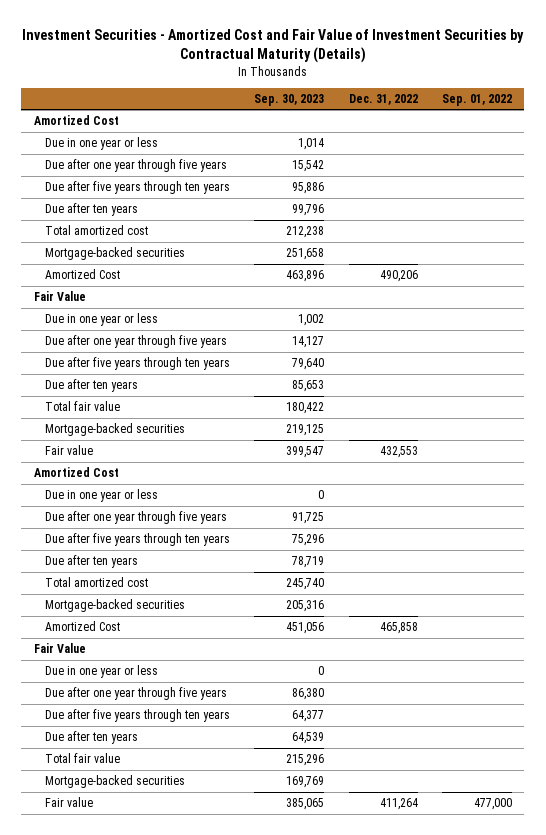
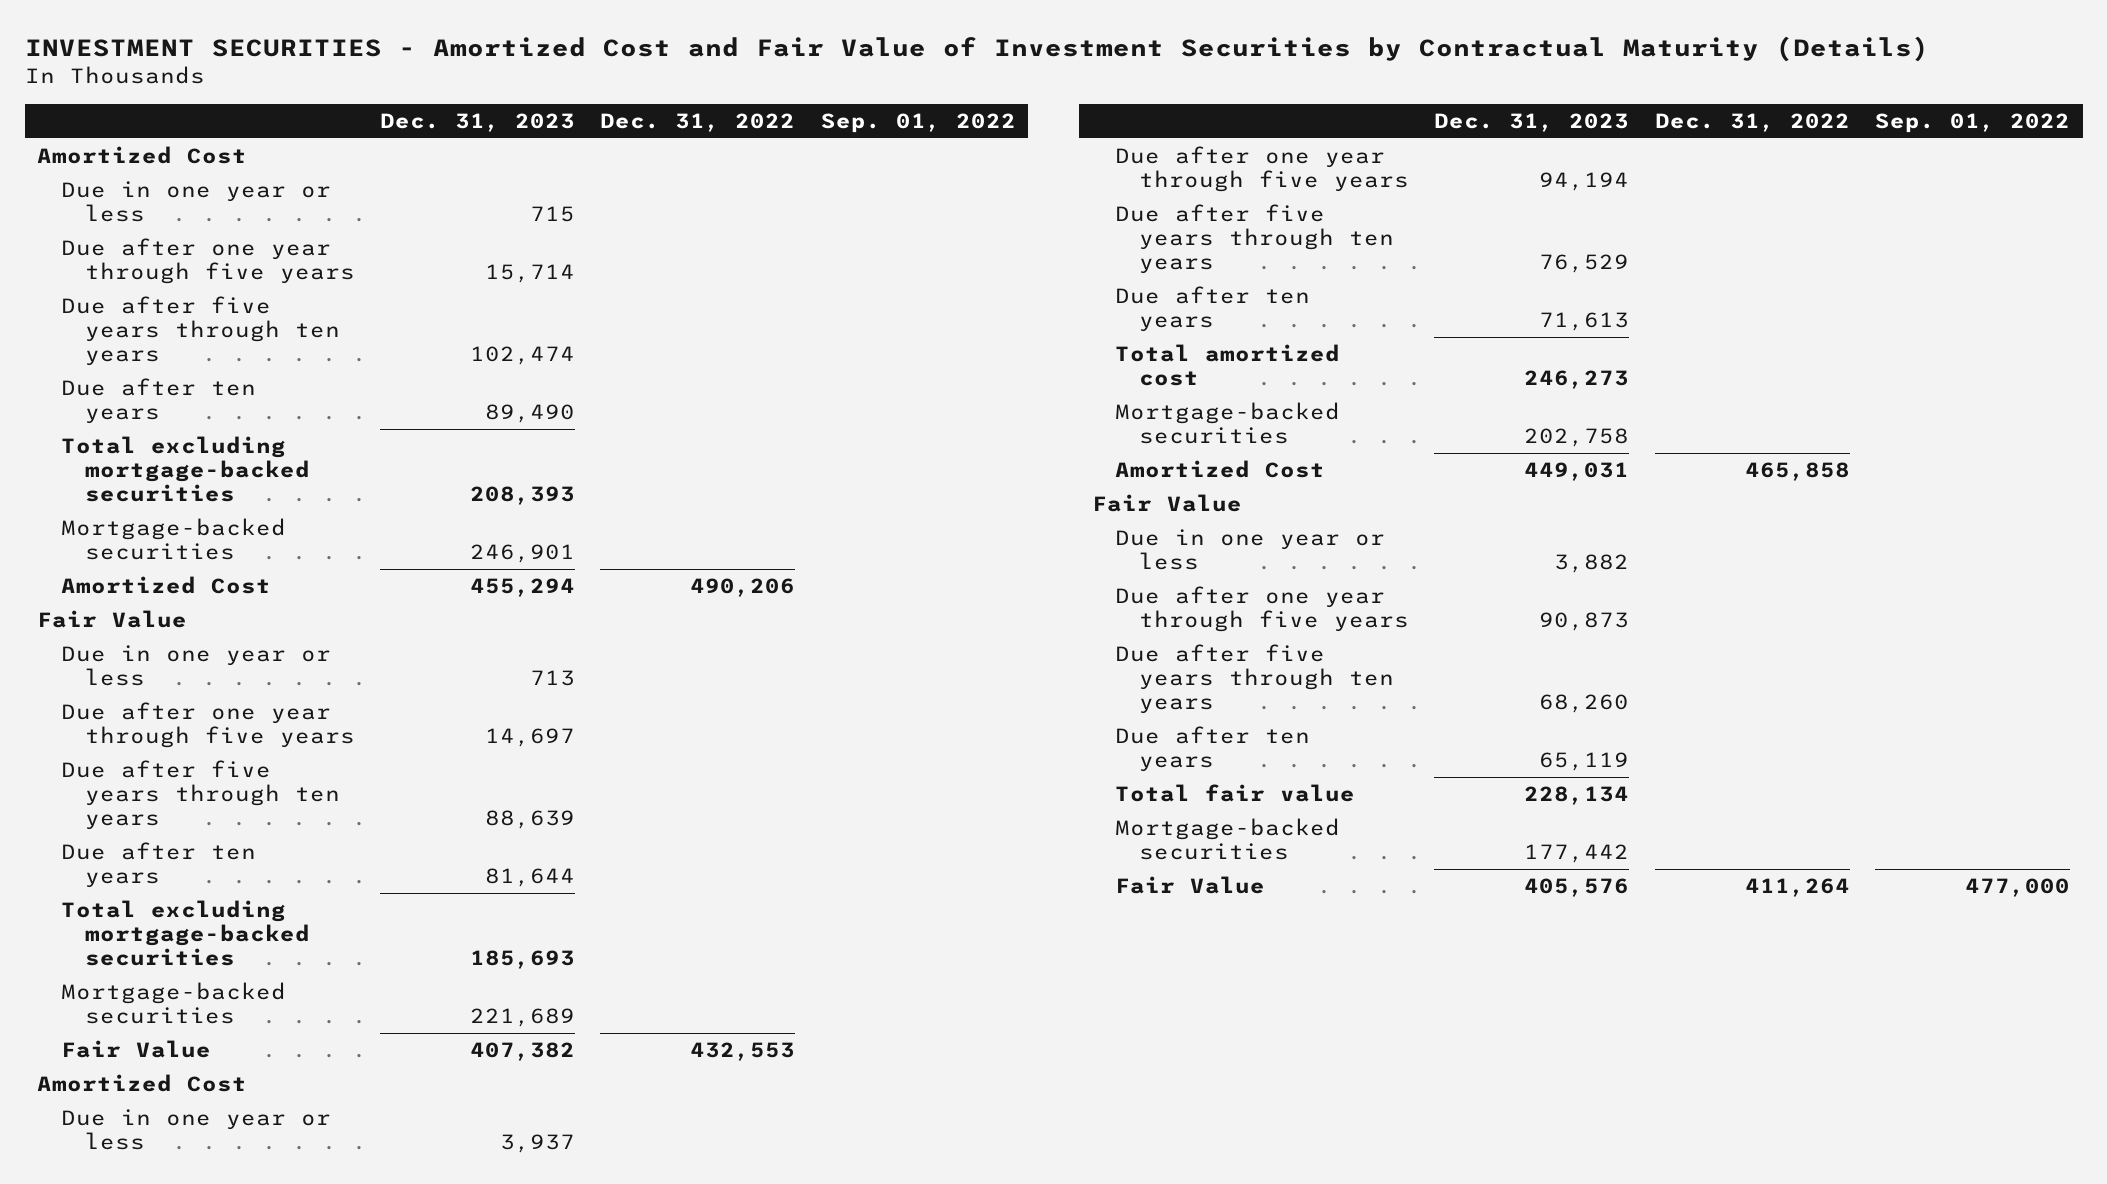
[21,29,524,64] Investment Securities - Amortized Cost and Fair Value of Investment Securities by Contractual Maturity (Details) -> [24,36,1929,63] INVESTMENT SECURITIES - Amortized Cost and Fair Value of Investment Securities by Contractual Maturity (Details)
[254,93,325,106] Sep. 30, 2023 -> none
none -> [379,112,575,132] Dec. 31, 2023
[44,225,148,236] Total amortized cost -> [60,436,310,503] Total excluding mortgage-backed securities
[44,401,120,412] Total fair value -> [60,900,310,967] Total excluding mortgage-backed securities
[44,445,93,456] Fair value -> [60,1040,211,1059] Fair Value
[44,797,93,808] Fair value -> [1115,876,1266,895] Fair Value

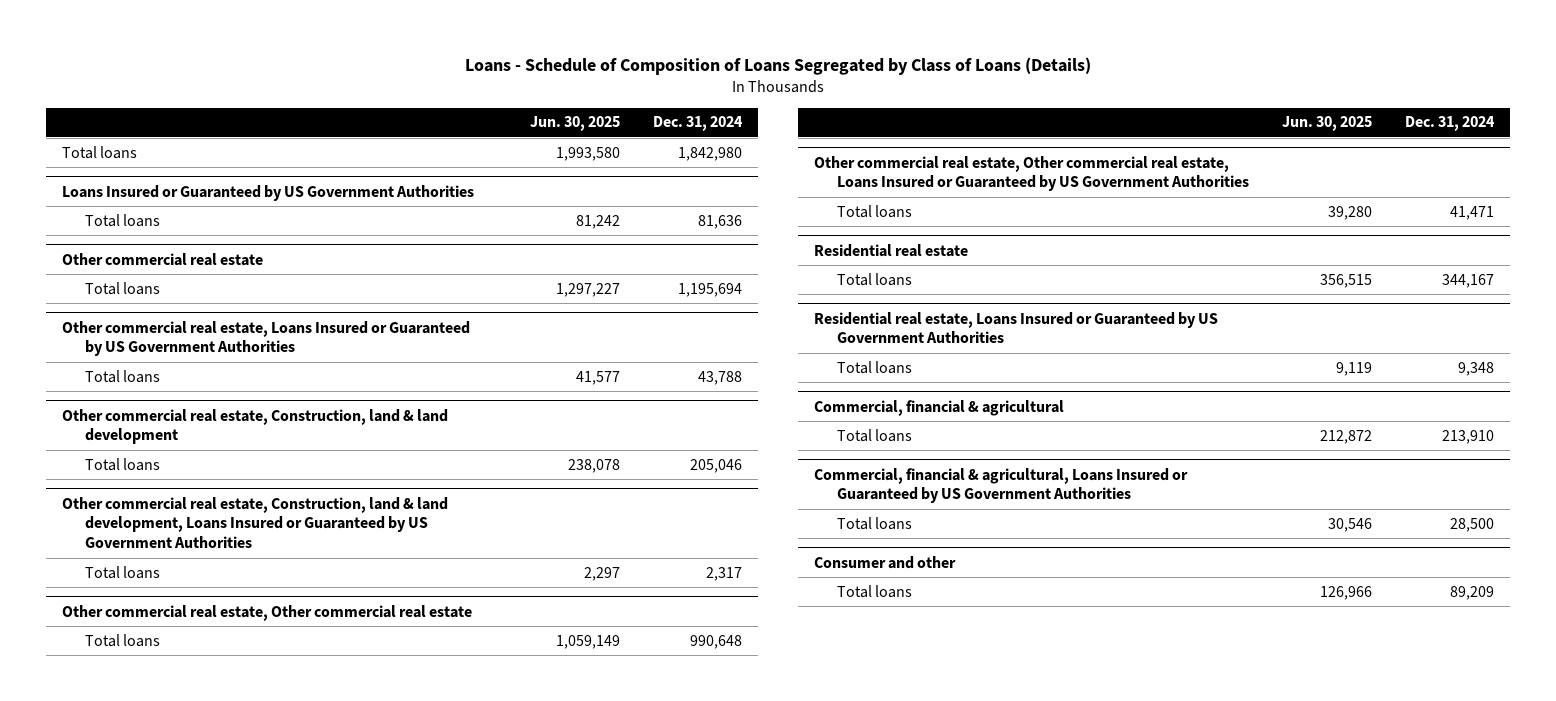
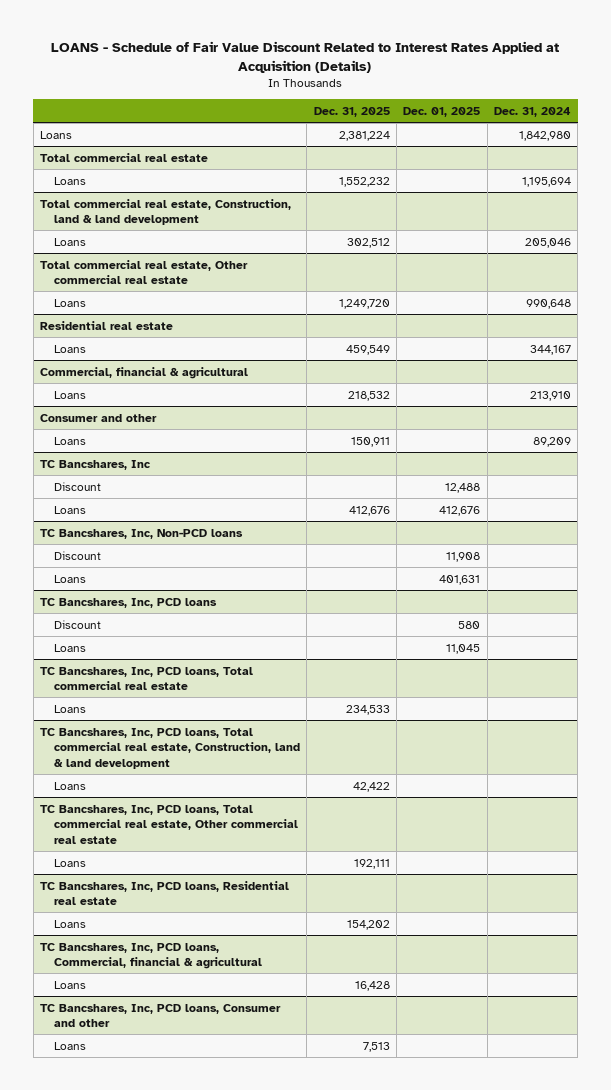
[464,56,1091,75] Loans - Schedule of Composition of Loans Segregated by Class of Loans (Details) -> [51,40,560,73] LOANS - Schedule of Fair Value Discount Related to Interest Rates Applied at Acquisition (Details)
[529,116,620,132] Jun. 30, 2025 -> none
none -> [313,106,390,117] Dec. 31, 2025
none -> [403,106,481,117] Dec. 01, 2025
[62,184,475,201] Loans Insured or Guaranteed by US Government Authorities -> none
[84,213,160,227] Total loans -> none
[62,320,471,357] Other commercial real estate, Loans Insured or Guaranteed by US Government Authorities -> none
[84,369,160,383] Total loans -> none
[62,496,449,549] Other commercial real estate, Construction, land & land development, Loans Insured or Guaranteed by US Government Authorities -> none
[84,565,160,579] Total loans -> none
[814,155,1249,192] Other commercial real estate, Other commercial real estate, Loans Insured or Guaranteed by US Government Authorities -> none
[836,204,912,218] Total loans -> none
[62,145,138,159] Total loans -> [39,130,72,139] Loans
[62,252,264,266] Other commercial real estate -> [39,152,208,162] Total commercial real estate
[84,281,160,295] Total loans -> [53,176,86,185] Loans
[62,408,449,445] Other commercial real estate, Construction, land & land development -> [39,198,291,226] Total commercial real estate, Construction, land & land development
[84,457,160,471] Total loans -> [53,237,86,246] Loans
[62,604,473,621] Other commercial real estate, Other commercial real estate -> [39,259,248,285] Total commercial real estate, Other commercial real estate
[84,633,160,647] Total loans -> [53,298,86,307] Loans
[814,311,1219,344] Residential real estate, Loans Insured or Guaranteed by US Government Authorities -> none
[836,360,912,374] Total loans -> none
[836,272,912,286] Total loans -> [53,344,86,353] Loans
[814,467,1189,504] Commercial, financial & agricultural, Loans Insured or Guaranteed by US Government Authorities -> none
[836,516,912,530] Total loans -> none
[836,428,912,442] Total loans -> [53,390,86,399] Loans
[836,584,912,598] Total loans -> [53,436,86,445] Loans
none -> [39,459,151,470] TC Bancshares, Inc
none -> [53,481,101,491] Discount
none -> [53,505,86,514] Loans
none -> [39,528,243,539] TC Bancshares, Inc, Non-PCD loans
none -> [53,550,101,560] Discount
none -> [53,574,86,583] Loans
none -> [39,597,217,608] TC Bancshares, Inc, PCD loans
none -> [53,619,101,629] Discount
none -> [53,643,86,652] Loans
none -> [39,666,253,691] TC Bancshares, Inc, PCD loans, Total commercial real estate
none -> [53,704,86,713] Loans
none -> [39,727,300,769] TC Bancshares, Inc, PCD loans, Total commercial real estate, Construction, land & land development
none -> [53,781,86,790] Loans
none -> [39,804,298,844] TC Bancshares, Inc, PCD loans, Total commercial real estate, Other commercial real estate
none -> [53,858,86,867] Loans
none -> [39,880,289,906] TC Bancshares, Inc, PCD loans, Residential real estate
none -> [53,919,86,928] Loans
none -> [39,942,262,970] TC Bancshares, Inc, PCD loans, Commercial, financial & agricultural
none -> [53,980,86,989] Loans
none -> [39,1003,281,1028] TC Bancshares, Inc, PCD loans, Consumer and other
none -> [53,1041,86,1050] Loans

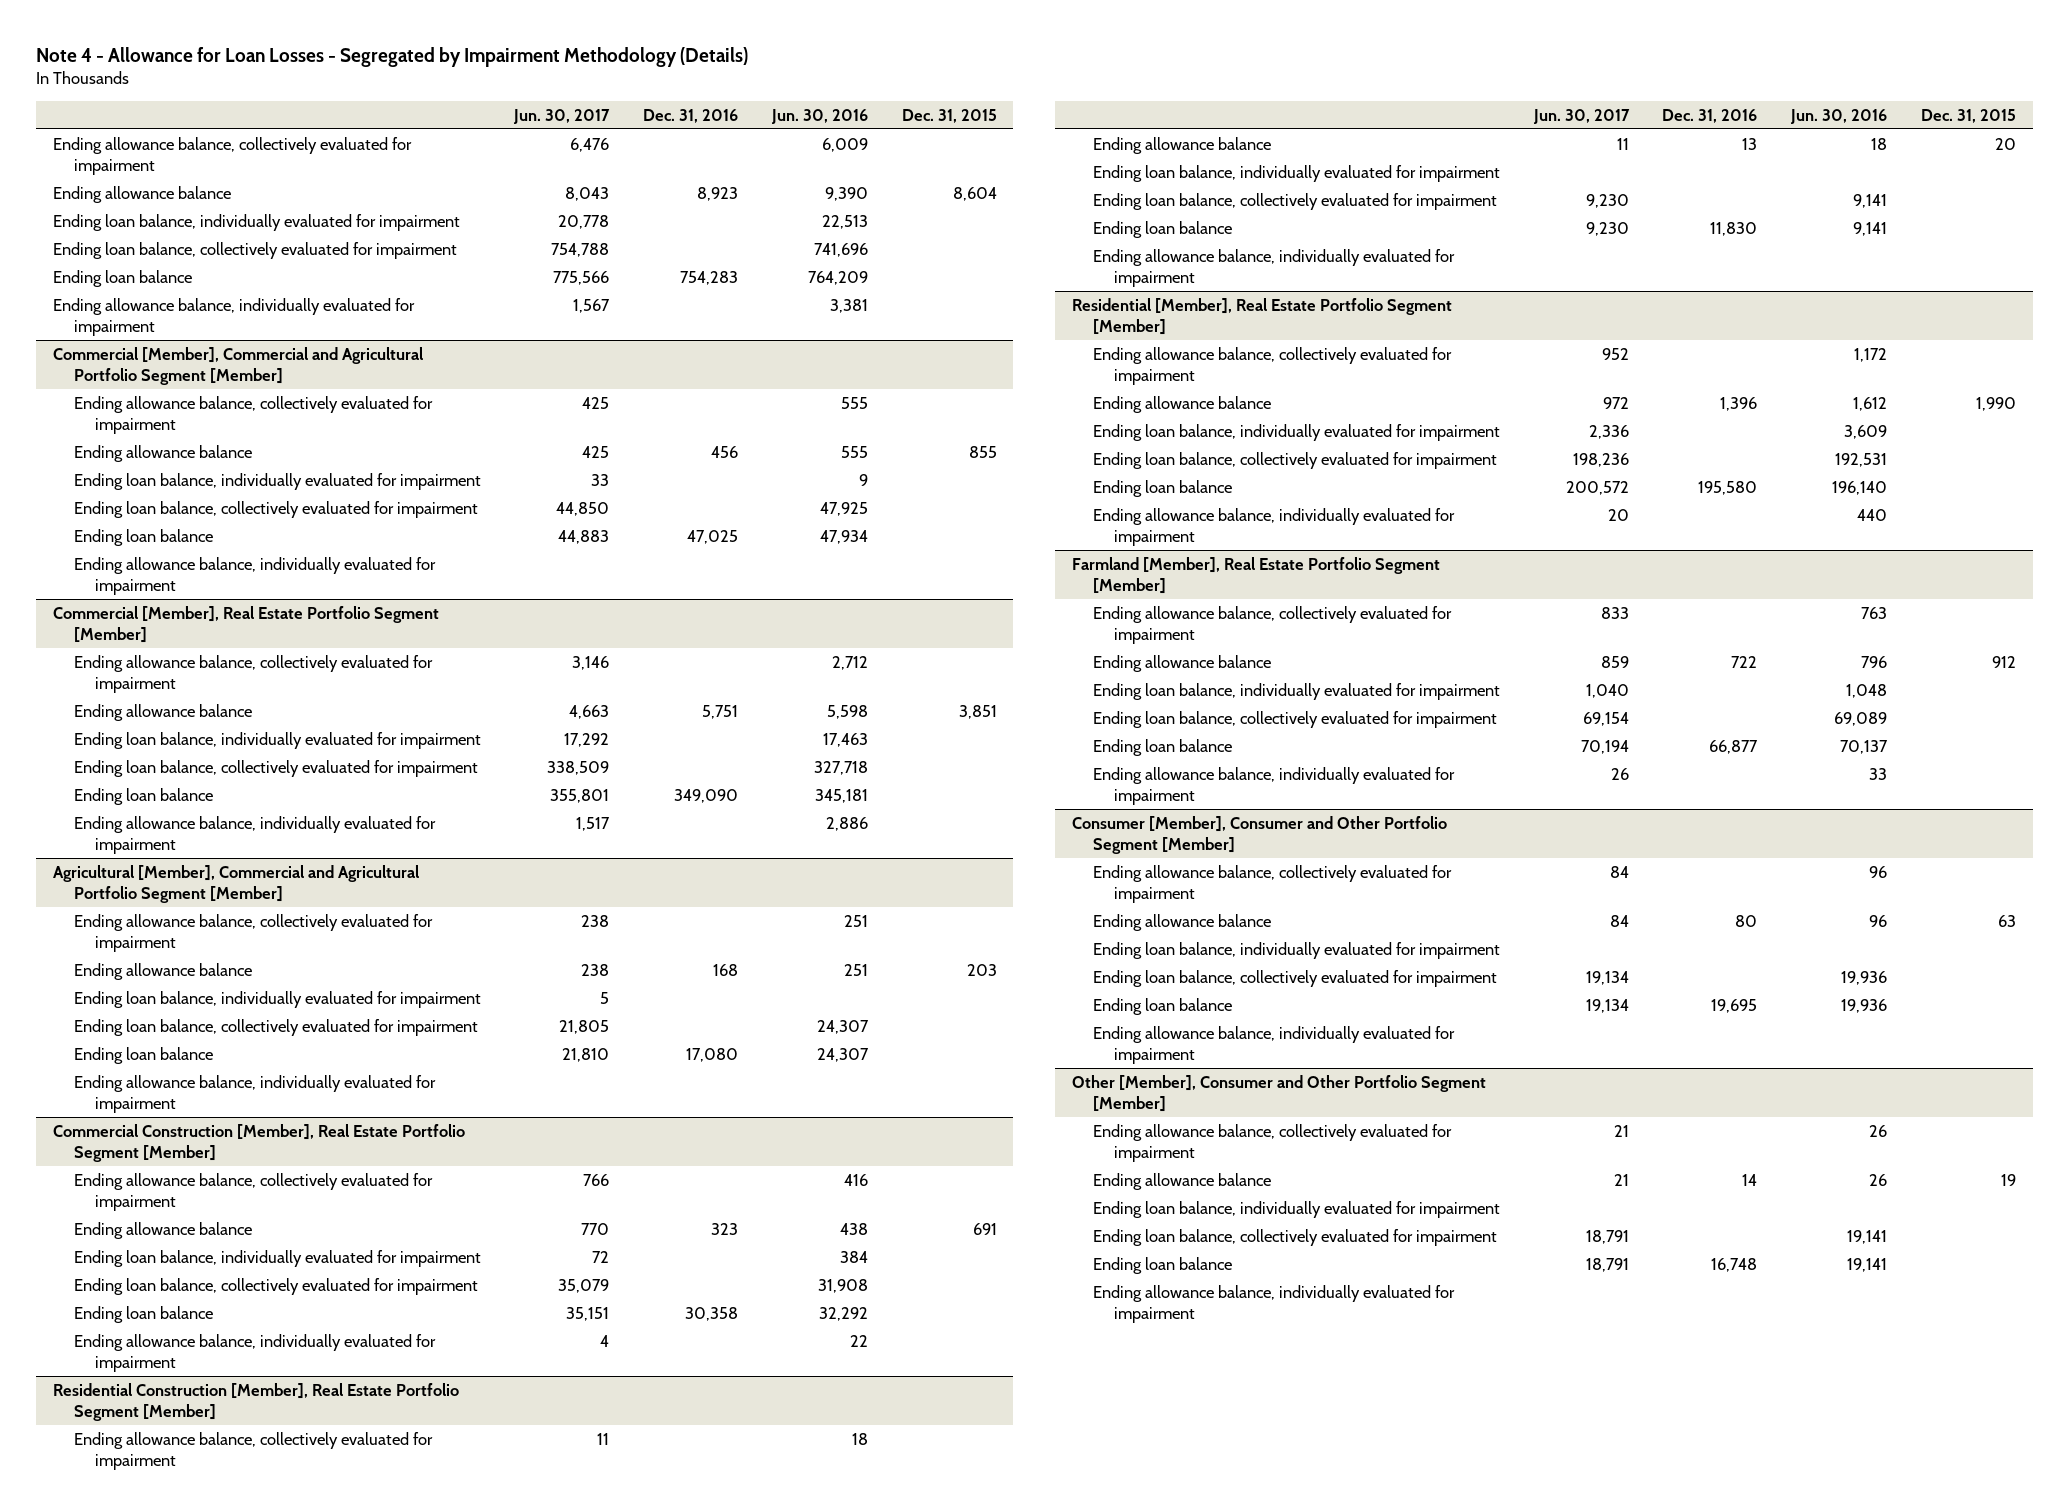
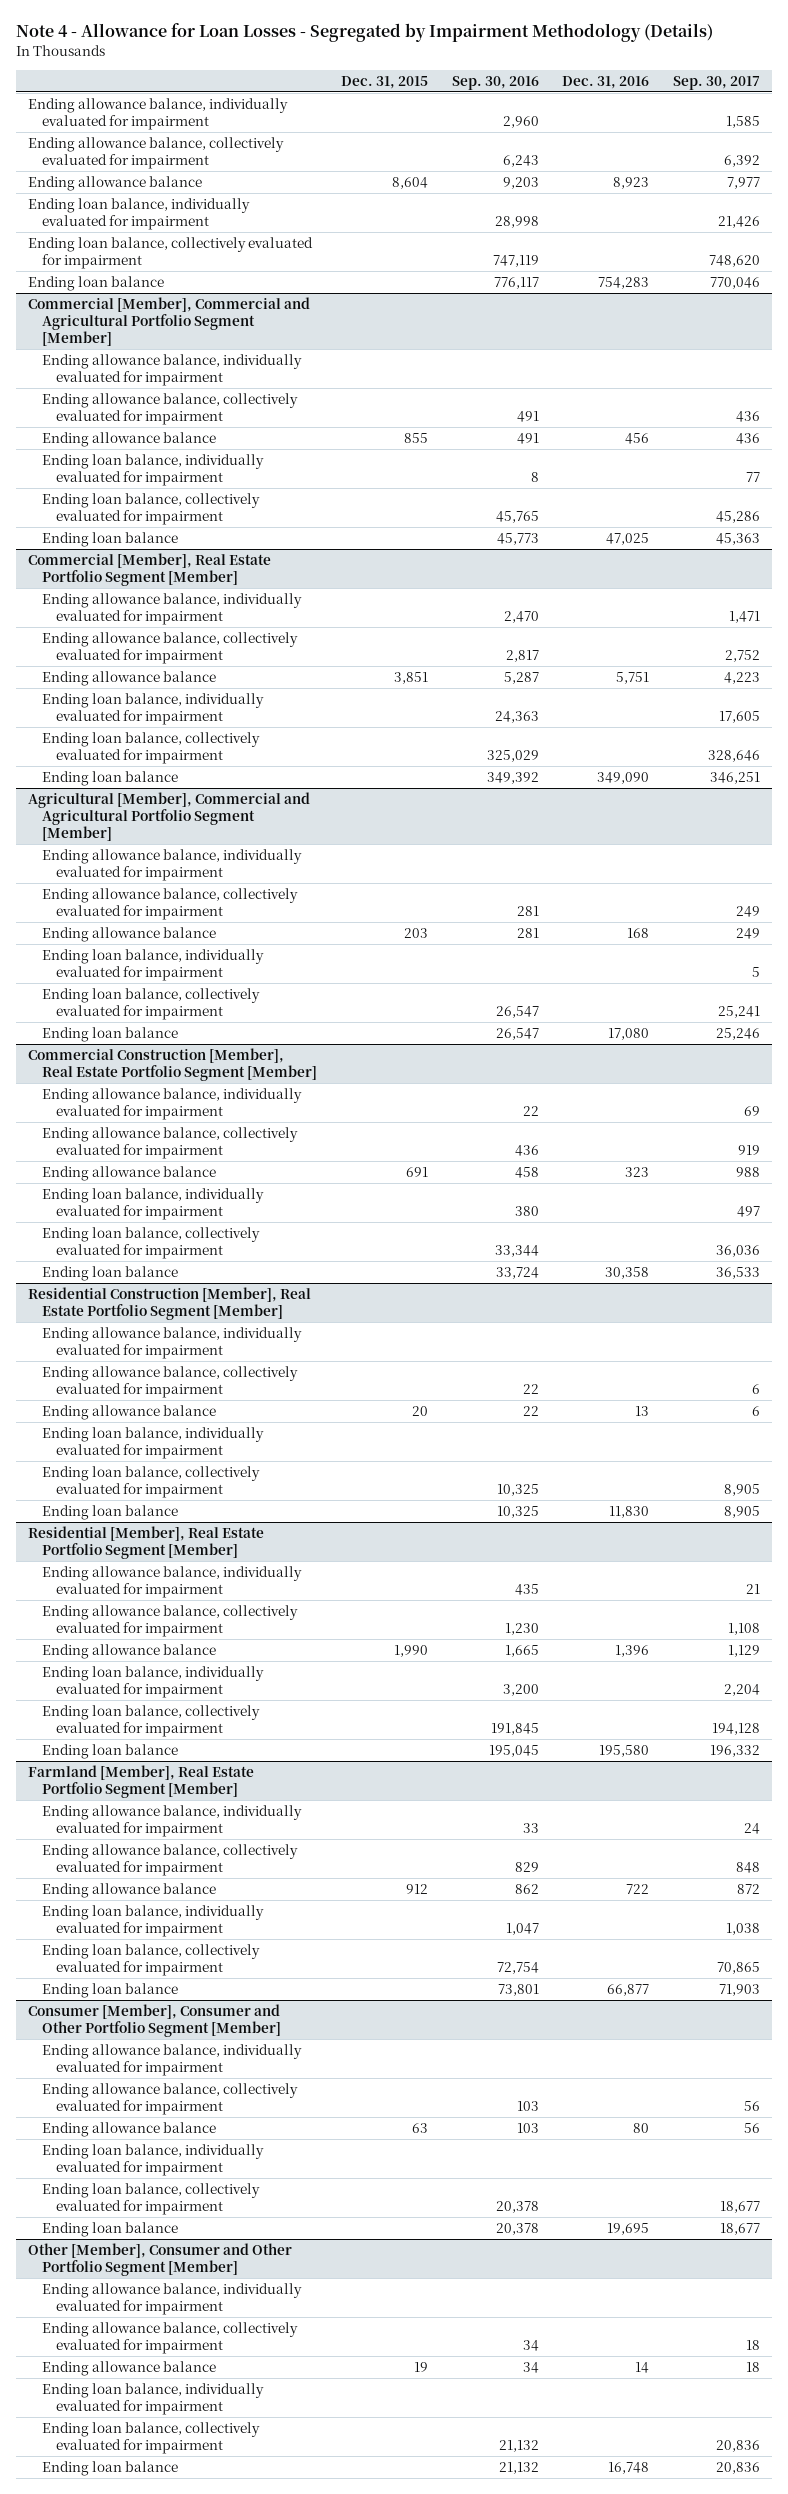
[513,108,611,124] Jun. 30, 2017 -> none
[770,108,868,124] Jun. 30, 2016 -> none
none -> [451,75,539,90] Sep. 30, 2016
none -> [672,75,760,90] Sep. 30, 2017
[52,297,415,337] Ending allowance balance, individually evaluated for impairment -> [27,98,288,130] Ending allowance balance, individually evaluated for impairment
[73,556,436,596] Ending allowance balance, individually evaluated for impairment -> [42,354,303,386] Ending allowance balance, individually evaluated for impairment
[73,815,436,855] Ending allowance balance, individually evaluated for impairment -> [42,593,303,625] Ending allowance balance, individually evaluated for impairment
[73,1074,436,1114] Ending allowance balance, individually evaluated for impairment -> [42,849,303,881] Ending allowance balance, individually evaluated for impairment
[73,1333,436,1373] Ending allowance balance, individually evaluated for impairment -> [42,1088,303,1120] Ending allowance balance, individually evaluated for impairment
[1092,248,1455,288] Ending allowance balance, individually evaluated for impairment -> [42,1327,303,1359] Ending allowance balance, individually evaluated for impairment
[1092,507,1455,547] Ending allowance balance, individually evaluated for impairment -> [42,1566,303,1598] Ending allowance balance, individually evaluated for impairment
[1092,766,1455,806] Ending allowance balance, individually evaluated for impairment -> [42,1805,303,1837] Ending allowance balance, individually evaluated for impairment
[1092,1025,1455,1065] Ending allowance balance, individually evaluated for impairment -> [42,2044,303,2076] Ending allowance balance, individually evaluated for impairment
[1092,1284,1455,1324] Ending allowance balance, individually evaluated for impairment -> [42,2283,303,2315] Ending allowance balance, individually evaluated for impairment

